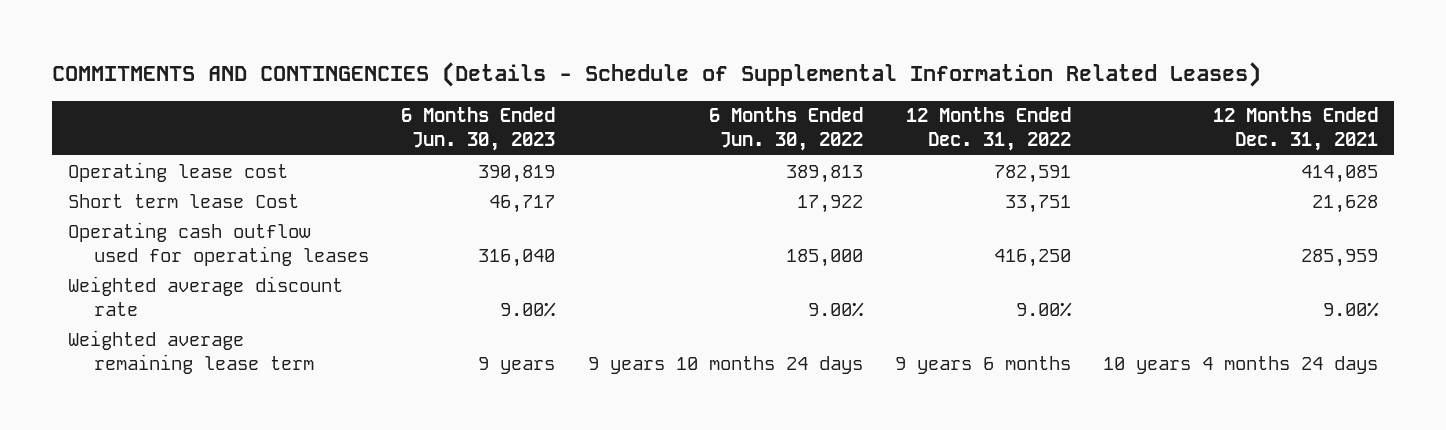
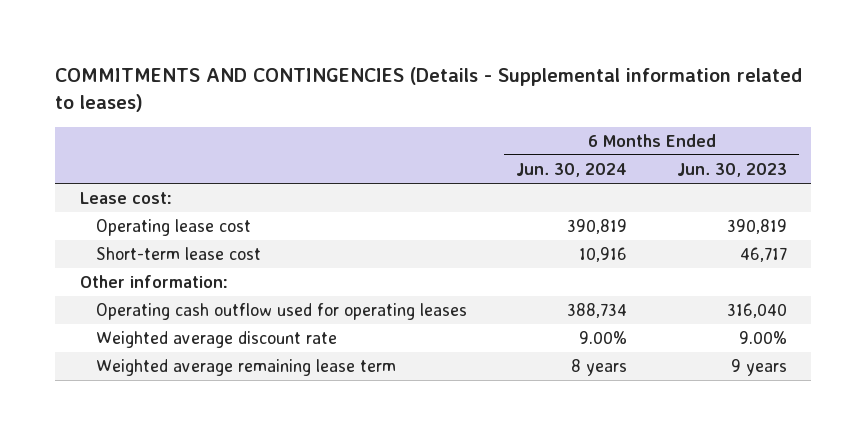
[51,62,1261,88] COMMITMENTS AND CONTINGENCIES (Details - Schedule of Supplemental Information Related Leases) -> [55,67,803,113] COMMITMENTS AND CONTINGENCIES (Details - Supplemental information related to leases)
[708,107,863,152] 6 Months Ended Jun. 30, 2022 -> none
[905,107,1071,152] 12 Months Ended Dec. 31, 2022 -> none
[1212,107,1378,152] 12 Months Ended Dec. 31, 2021 -> none
none -> [516,162,628,177] Jun. 30, 2024
none -> [80,192,173,205] Lease cost:
[67,193,299,208] Short term lease Cost -> [96,247,262,261] Short-term lease cost
none -> [80,275,229,289] Other information:

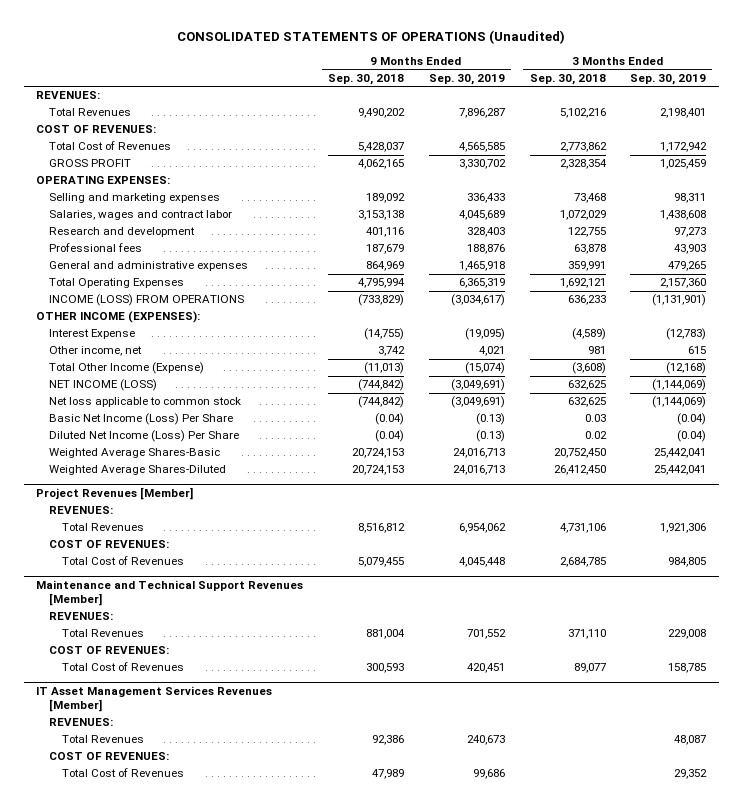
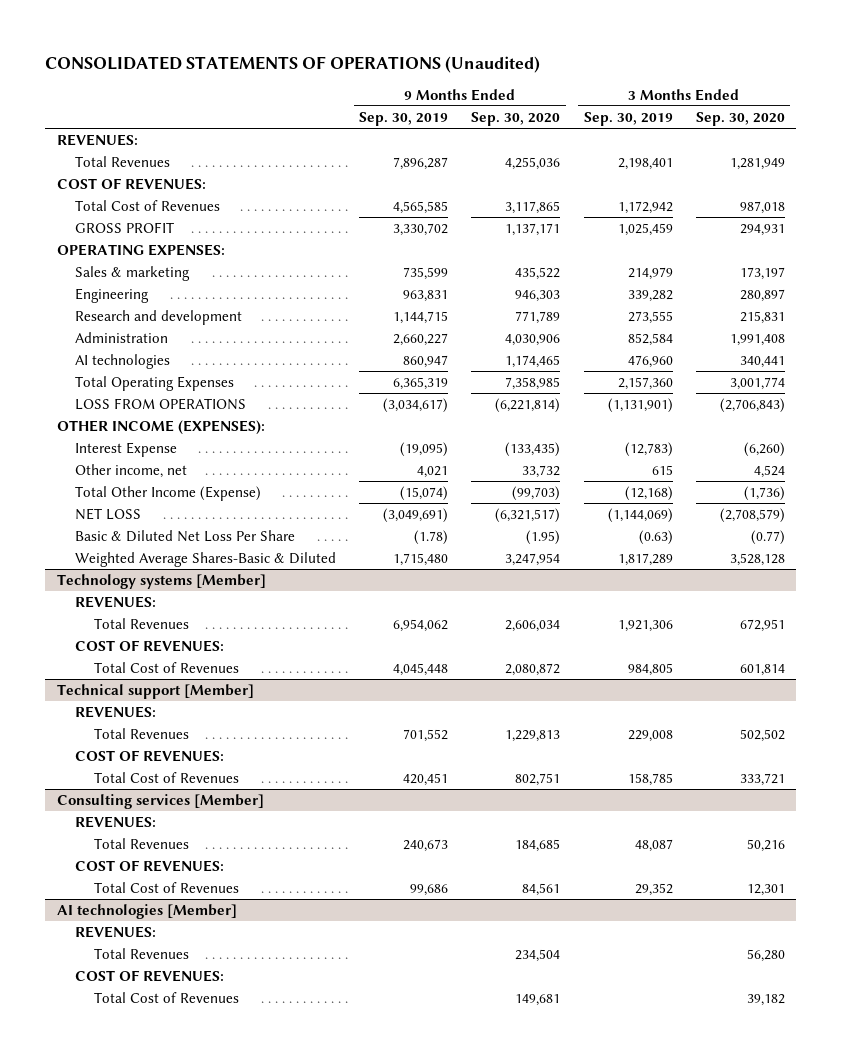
[328,74,405,86] Sep. 30, 2018 -> none
[529,74,606,86] Sep. 30, 2018 -> none
none -> [471,111,561,126] Sep. 30, 2020
none -> [695,111,785,126] Sep. 30, 2020
[49,193,221,204] Selling and marketing expenses -> none
[49,210,233,221] Salaries, wages and contract labor -> none
[49,243,143,253] Professional fees -> none
[49,261,249,272] General and administrative expenses -> none
none -> [75,265,191,281] Sales & marketing
none -> [75,287,150,303] Engineering
[466,227,505,238] 328,403 -> [393,310,449,324] 1,144,715
[674,227,707,238] 97,273 -> [627,310,673,324] 273,555
none -> [75,331,169,343] Administration
none -> [75,353,171,369] AI technologies
[49,294,245,307] INCOME (LOSS) FROM OPERATIONS -> [75,397,247,410] LOSS FROM OPERATIONS
[49,397,242,408] Net loss applicable to common stock -> none
[49,413,234,426] Basic Net Income (Loss) Per Share -> none
[49,465,227,476] Weighted Average Shares-Diluted -> none
[49,379,158,392] NET INCOME (LOSS) -> [75,507,142,520] NET LOSS
[49,430,240,443] Diluted Net Income (Loss) Per Share -> [75,529,296,542] Basic & Diluted Net Loss Per Share
[475,430,505,443] (0.13) -> [414,529,449,545] (1.78)
[677,430,707,443] (0.04) -> [638,529,673,545] (0.63)
[49,448,221,459] Weighted Average Shares-Basic -> [75,551,337,567] Weighted Average Shares-Basic & Diluted
[452,448,505,459] 24,016,713 -> [393,552,449,566] 1,715,480
[654,448,707,459] 25,442,041 -> [617,552,673,566] 1,817,289
[36,487,194,501] Project Revenues [Member] -> [56,573,266,589] Technology systems [Member]
[36,580,304,607] Maintenance and Technical Support Revenues [Member] -> [56,683,254,699] Technical support [Member]
[36,686,273,713] IT Asset Management Services Revenues [Member] -> [56,793,264,809] Consulting services [Member]
none -> [56,903,237,919] AI technologies [Member]
none -> [75,925,157,938] REVENUES:
none -> [93,947,189,959] Total Revenues
none -> [75,969,225,982] COST OF REVENUES:
none -> [93,991,239,1003] Total Cost of Revenues

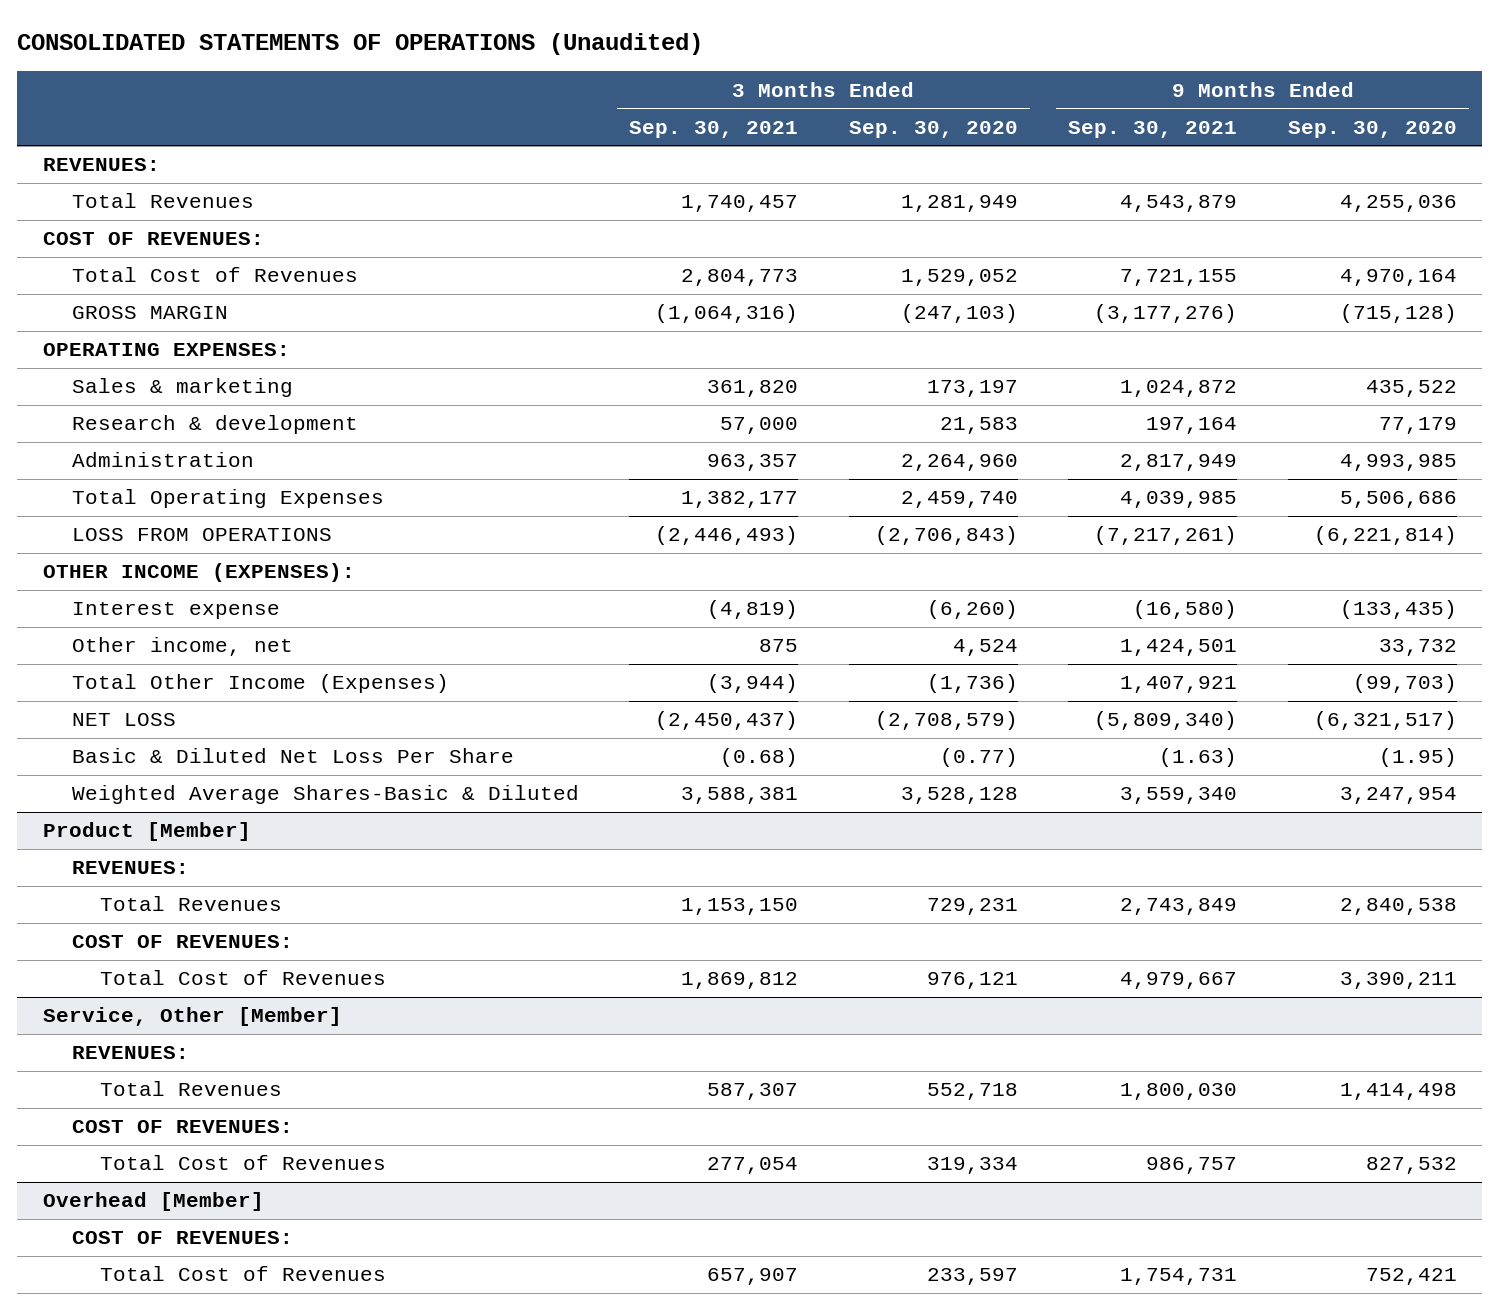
[359,111,449,126] Sep. 30, 2019 -> none
[583,111,673,126] Sep. 30, 2019 -> none
none -> [629,120,799,138] Sep. 30, 2021
none -> [1068,120,1238,138] Sep. 30, 2021
[505,200,561,214] 3,117,865 -> [1339,269,1457,287] 4,970,164
[739,200,785,214] 987,018 -> [900,269,1018,287] 1,529,052
[75,221,175,233] GROSS PROFIT -> [71,306,228,320] GROSS MARGIN
[505,222,561,236] 1,137,171 -> [1339,304,1457,324] (715,128)
[739,223,785,236] 294,931 -> [900,304,1018,324] (247,103)
[75,287,150,303] Engineering -> none
[75,353,171,369] AI technologies -> none
[75,309,243,325] Research and development -> [71,415,358,435] Research & development
[515,310,561,324] 771,789 -> [1378,417,1457,435] 77,179
[739,310,785,324] 215,831 -> [939,417,1018,435] 21,583
[505,333,561,346] 4,030,906 -> [1339,454,1457,472] 4,993,985
[729,333,785,346] 1,991,408 -> [900,454,1018,472] 2,264,960
[505,376,561,390] 7,358,985 -> [1339,491,1457,509] 5,506,686
[729,376,785,390] 3,001,774 -> [900,491,1018,509] 2,459,740
[75,441,178,457] Interest Expense -> [71,602,280,620] Interest expense
[75,485,262,501] Total Other Income (Expense) -> [71,674,449,694] Total Other Income (Expenses)
[75,595,157,608] REVENUES: -> none
[93,617,189,629] Total Revenues -> none
[75,639,225,652] COST OF REVENUES: -> none
[93,661,239,673] Total Cost of Revenues -> none
[56,683,254,699] Technical support [Member] -> none
[56,573,266,589] Technology systems [Member] -> [42,822,251,842] Product [Member]
[505,729,561,742] 1,229,813 -> [1339,898,1457,916] 2,840,538
[739,728,785,742] 502,502 -> [926,898,1018,916] 729,231
[515,772,561,786] 802,751 -> [1339,972,1457,990] 3,390,211
[739,772,785,786] 333,721 -> [926,972,1018,990] 976,121
[56,793,264,809] Consulting services [Member] -> [42,1007,342,1027] Service, Other [Member]
[515,838,561,852] 184,685 -> [1339,1083,1457,1101] 1,414,498
[746,838,785,852] 50,216 -> [926,1083,1018,1101] 552,718
[56,903,237,919] AI technologies [Member] -> none
[75,925,157,938] REVENUES: -> none
[93,947,189,959] Total Revenues -> none
[522,882,561,896] 84,561 -> [1365,1157,1457,1175] 827,532
[746,883,785,896] 12,301 -> [926,1157,1018,1175] 319,334
none -> [42,1192,264,1212] Overhead [Member]
[515,993,561,1006] 149,681 -> [1365,1268,1457,1286] 752,421
[746,993,785,1006] 39,182 -> [926,1268,1018,1286] 233,597

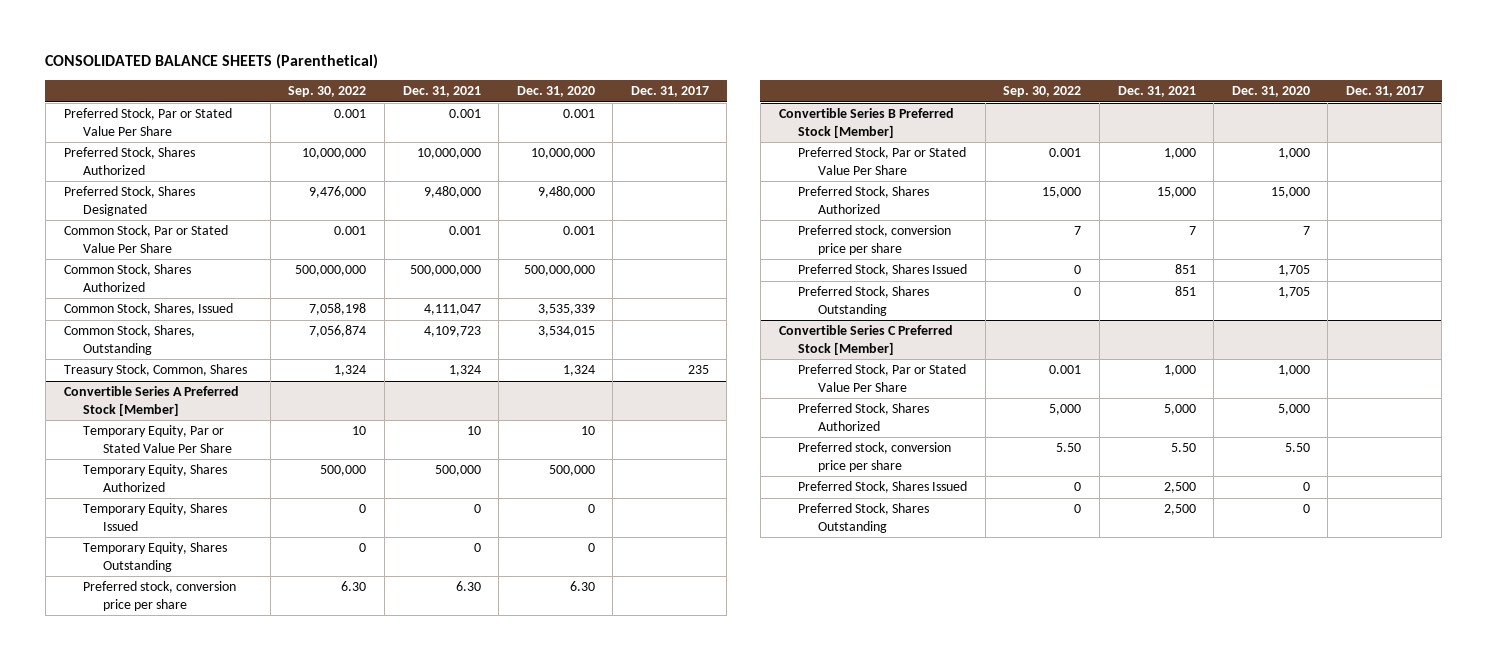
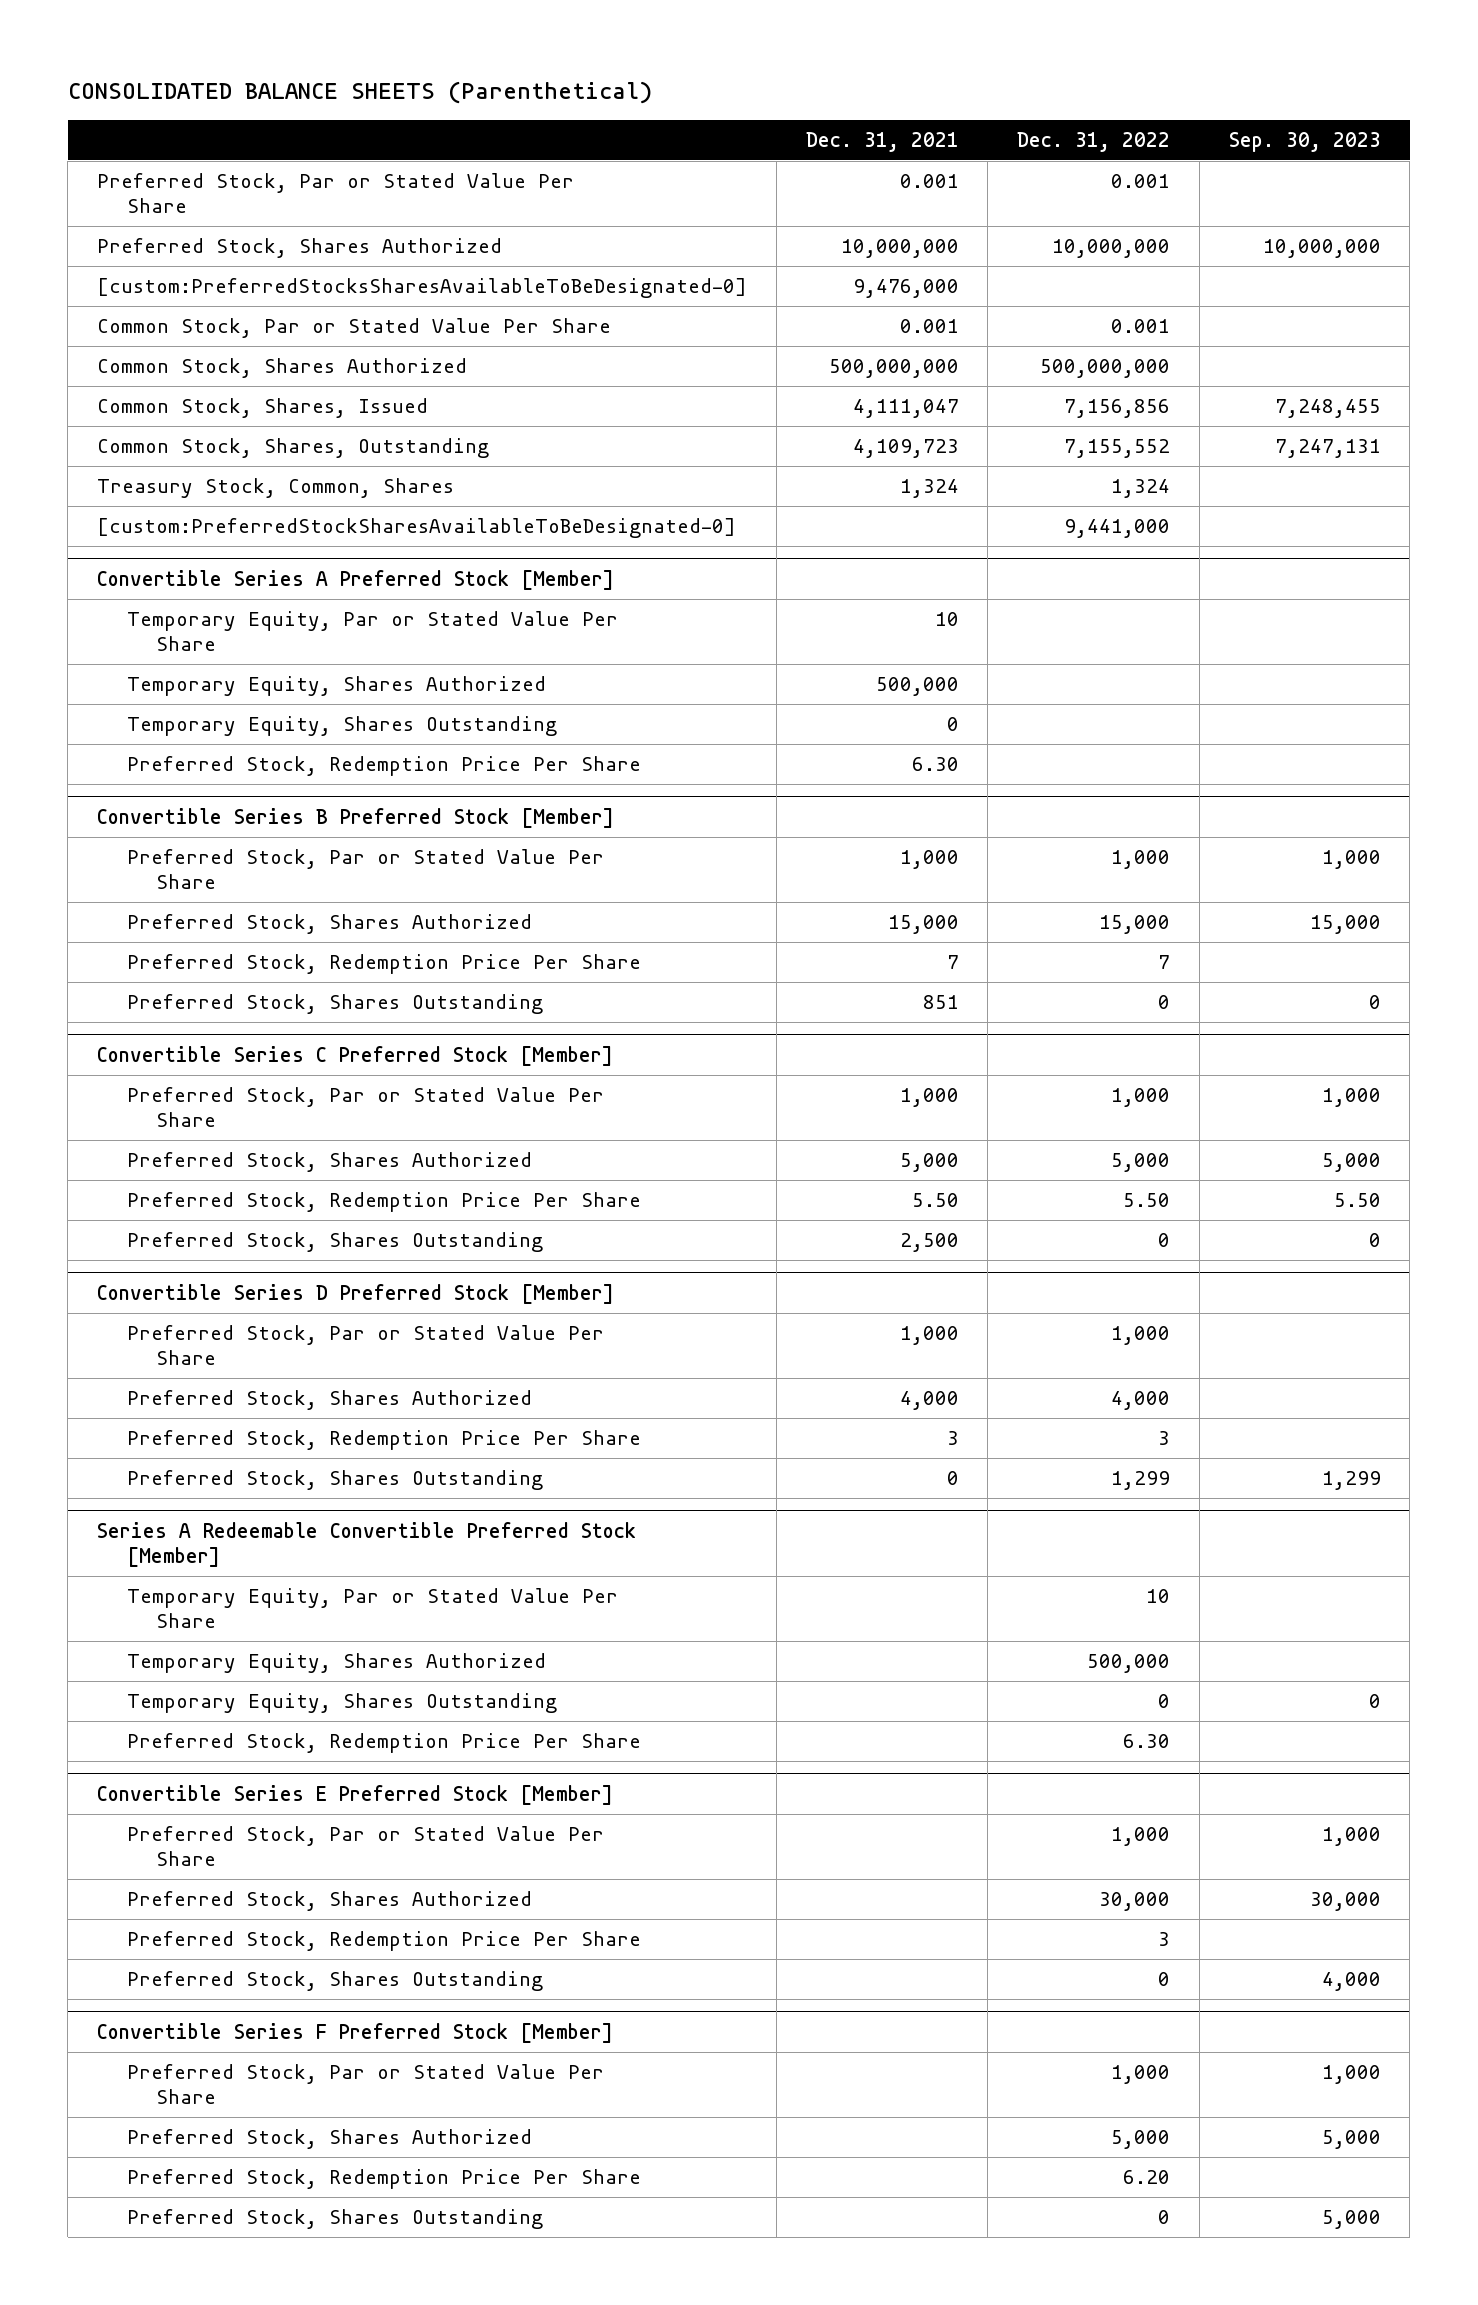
[288,86,367,98] Sep. 30, 2022 -> none
[516,86,595,98] Dec. 31, 2020 -> none
[630,86,709,98] Dec. 31, 2017 -> none
none -> [1017,131,1171,152] Dec. 31, 2022
none -> [1228,131,1381,152] Sep. 30, 2023
[63,186,195,216] Preferred Stock, Shares Designated -> none
none -> [97,277,748,298] [custom:PreferredStocksSharesAvailableToBeDesignated-0]
none -> [97,517,737,538] [custom:PreferredStockSharesAvailableToBeDesignated-0]
[83,503,228,531] Temporary Equity, Shares Issued -> none
[83,581,237,611] Preferred stock, conversion price per share -> [126,755,641,776] Preferred Stock, Redemption Price Per Share
[798,264,968,277] Preferred Stock, Shares Issued -> none
[798,225,952,255] Preferred stock, conversion price per share -> [126,953,641,974] Preferred Stock, Redemption Price Per Share
[798,481,968,494] Preferred Stock, Shares Issued -> none
[798,442,952,472] Preferred stock, conversion price per share -> [126,1191,641,1212] Preferred Stock, Redemption Price Per Share
none -> [97,1283,615,1304] Convertible Series D Preferred Stock [Member]
none -> [126,1324,604,1366] Preferred Stock, Par or Stated Value Per Share
none -> [126,1389,532,1410] Preferred Stock, Shares Authorized
none -> [126,1429,641,1450] Preferred Stock, Redemption Price Per Share
none -> [126,1469,543,1490] Preferred Stock, Shares Outstanding
none -> [97,1521,637,1567] Series A Redeemable Convertible Preferred Stock [Member]
none -> [126,1587,618,1629] Temporary Equity, Par or Stated Value Per Share
none -> [126,1652,546,1673] Temporary Equity, Shares Authorized
none -> [126,1692,557,1713] Temporary Equity, Shares Outstanding
none -> [126,1732,641,1753] Preferred Stock, Redemption Price Per Share
none -> [97,1784,614,1805] Convertible Series E Preferred Stock [Member]
none -> [126,1825,604,1867] Preferred Stock, Par or Stated Value Per Share
none -> [126,1890,532,1911] Preferred Stock, Shares Authorized
none -> [126,1930,641,1951] Preferred Stock, Redemption Price Per Share
none -> [126,1970,543,1991] Preferred Stock, Shares Outstanding
none -> [97,2022,614,2043] Convertible Series F Preferred Stock [Member]
none -> [126,2063,604,2105] Preferred Stock, Par or Stated Value Per Share
none -> [126,2128,532,2149] Preferred Stock, Shares Authorized
none -> [126,2168,641,2189] Preferred Stock, Redemption Price Per Share
none -> [126,2208,543,2229] Preferred Stock, Shares Outstanding

